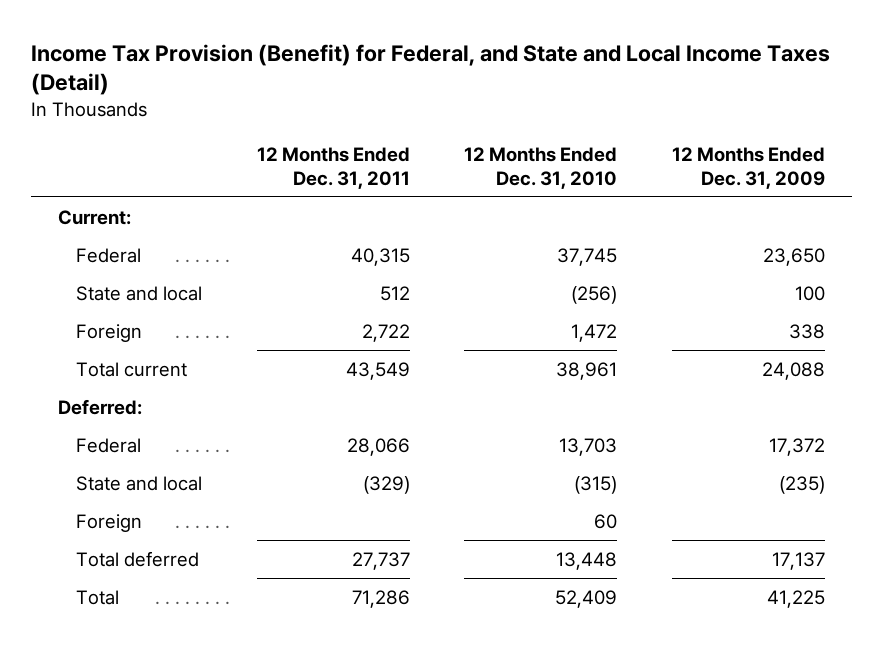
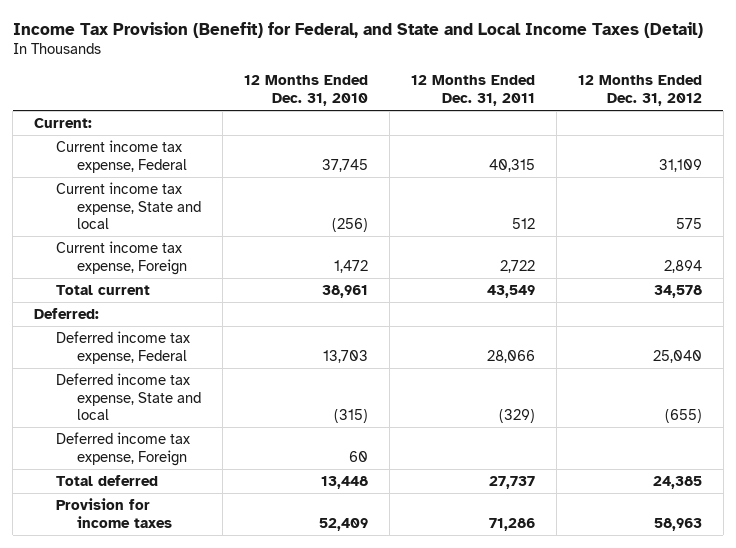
[671,146,825,189] 12 Months Ended Dec. 31, 2009 -> none
none -> [577,75,702,107] 12 Months Ended Dec. 31, 2012
[76,247,142,263] Federal -> [55,140,188,173] Current income tax expense, Federal
[76,285,203,301] State and local -> [55,182,202,230] Current income tax expense, State and local
[76,323,143,342] Foreign -> [55,241,188,275] Current income tax expense, Foreign
[76,437,142,453] Federal -> [55,331,190,364] Deferred income tax expense, Federal
[76,475,203,491] State and local -> [55,373,202,421] Deferred income tax expense, State and local
[76,513,143,532] Foreign -> [55,432,190,466] Deferred income tax expense, Foreign
[76,589,120,605] Total -> [55,498,173,528] Provision for income taxes

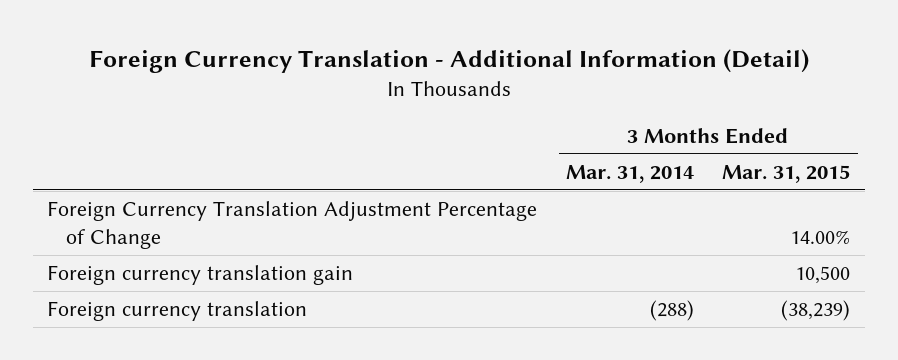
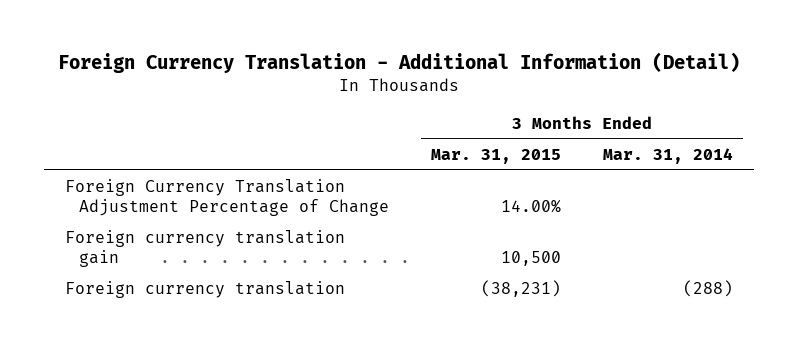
[781,299,851,321] (38,239) -> [481,280,562,298] (38,231)

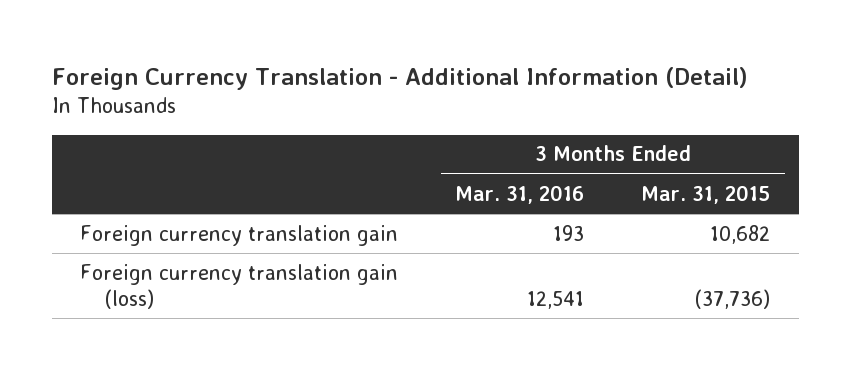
[602,147,733,164] Mar. 31, 2014 -> none
none -> [455,184,585,204] Mar. 31, 2016
[65,179,390,217] Foreign Currency Translation Adjustment Percentage of Change -> none
[501,251,562,267] 10,500 -> [710,224,771,244] 10,682
[65,281,346,299] Foreign currency translation -> [80,263,399,309] Foreign currency translation gain (loss)
[481,280,562,298] (38,231) -> [695,288,771,309] (37,736)

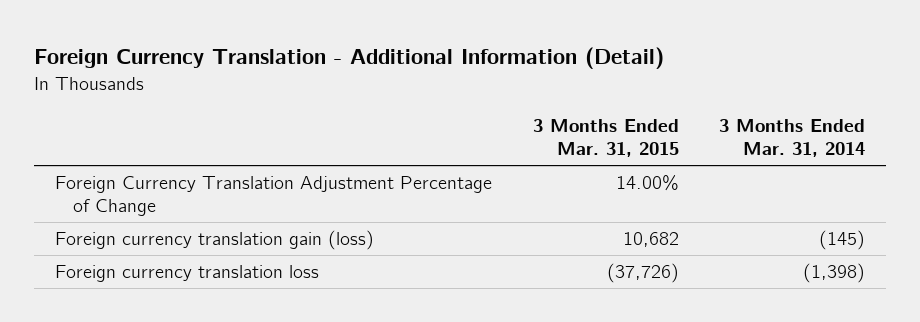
[455,184,585,204] Mar. 31, 2016 -> none
none -> [719,119,866,158] 3 Months Ended Mar. 31, 2014
none -> [54,176,492,217] Foreign Currency Translation Adjustment Percentage of Change
[80,224,399,246] Foreign currency translation gain -> [54,230,374,251] Foreign currency translation gain (loss)
[80,263,399,309] Foreign currency translation gain (loss) -> [54,265,319,283] Foreign currency translation loss
[695,288,771,309] (37,736) -> [606,263,679,284] (37,726)

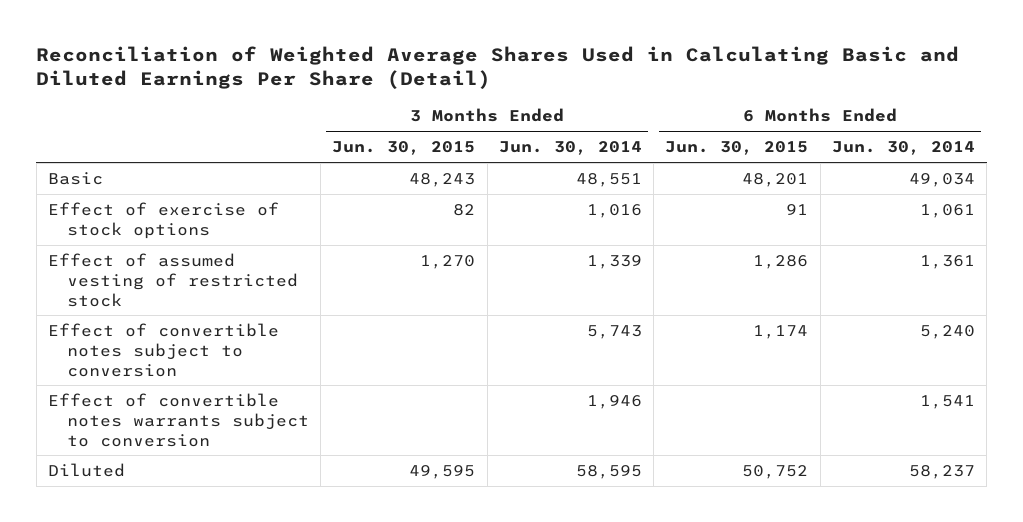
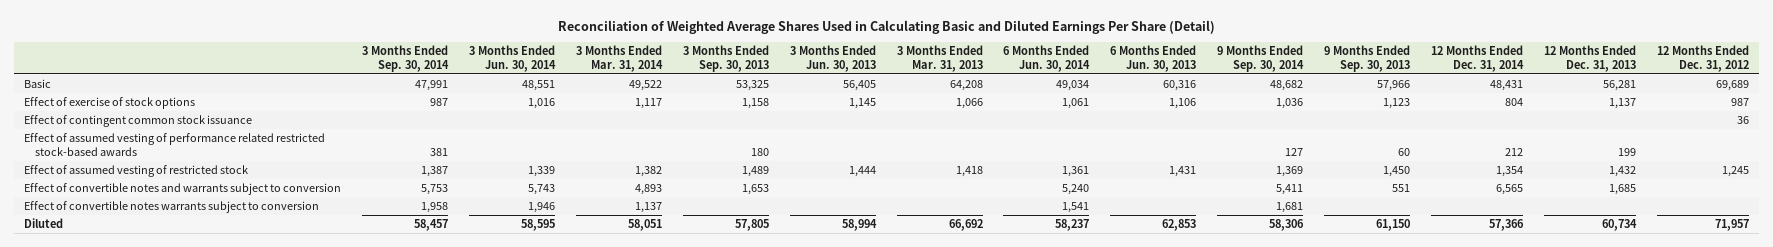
[332,141,476,156] Jun. 30, 2015 -> none
[665,141,809,156] Jun. 30, 2015 -> none
none -> [362,44,450,72] 3 Months Ended Sep. 30, 2014
none -> [575,44,663,72] 3 Months Ended Mar. 31, 2014
none -> [682,44,769,72] 3 Months Ended Sep. 30, 2013
none -> [789,44,876,72] 3 Months Ended Jun. 30, 2013
none -> [896,44,983,72] 3 Months Ended Mar. 31, 2013
none -> [1110,44,1197,72] 6 Months Ended Jun. 30, 2013
none -> [1217,44,1305,72] 9 Months Ended Sep. 30, 2014
none -> [1324,44,1411,72] 9 Months Ended Sep. 30, 2013
none -> [1431,44,1525,72] 12 Months Ended Dec. 31, 2014
none -> [1544,44,1637,72] 12 Months Ended Dec. 31, 2013
none -> [1656,44,1749,72] 12 Months Ended Dec. 31, 2012
none -> [24,114,253,127] Effect of contingent common stock issuance
none -> [24,132,326,156] Effect of assumed vesting of performance related restricted stock-based awards
[48,322,280,377] Effect of convertible notes subject to conversion -> [24,182,342,195] Effect of convertible notes and warrants subject to conversion

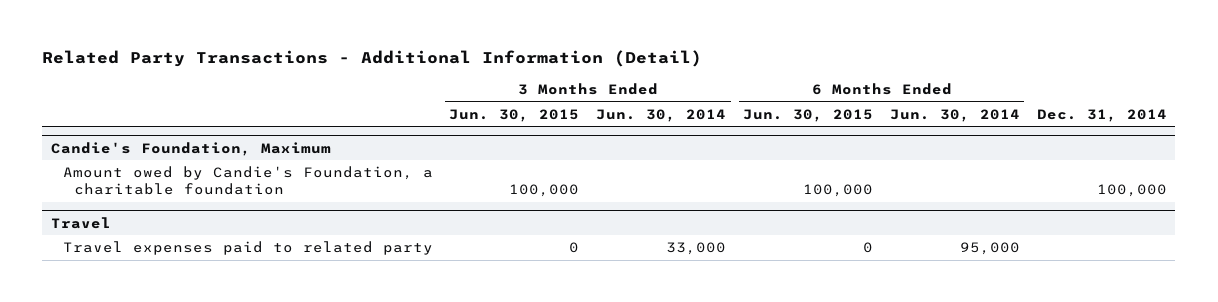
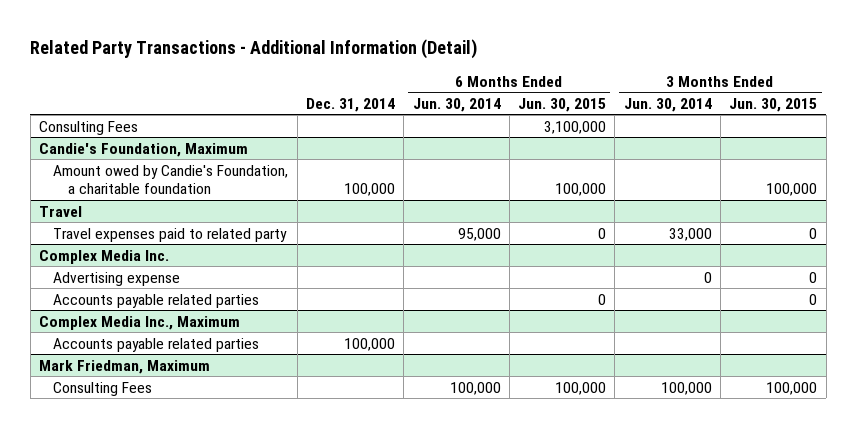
none -> [39,120,139,135] Consulting Fees
none -> [39,249,170,264] Complex Media Inc.
none -> [53,271,181,286] Advertising expense
none -> [53,293,260,308] Accounts payable related parties
none -> [39,315,241,330] Complex Media Inc., Maximum
none -> [53,337,260,352] Accounts payable related parties
none -> [39,359,211,374] Mark Friedman, Maximum
none -> [53,381,153,396] Consulting Fees

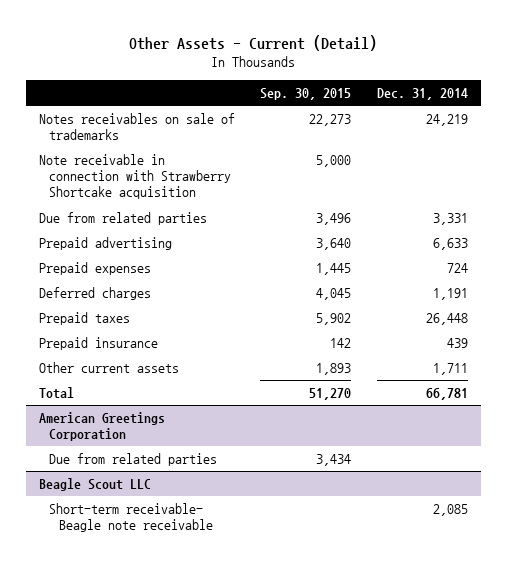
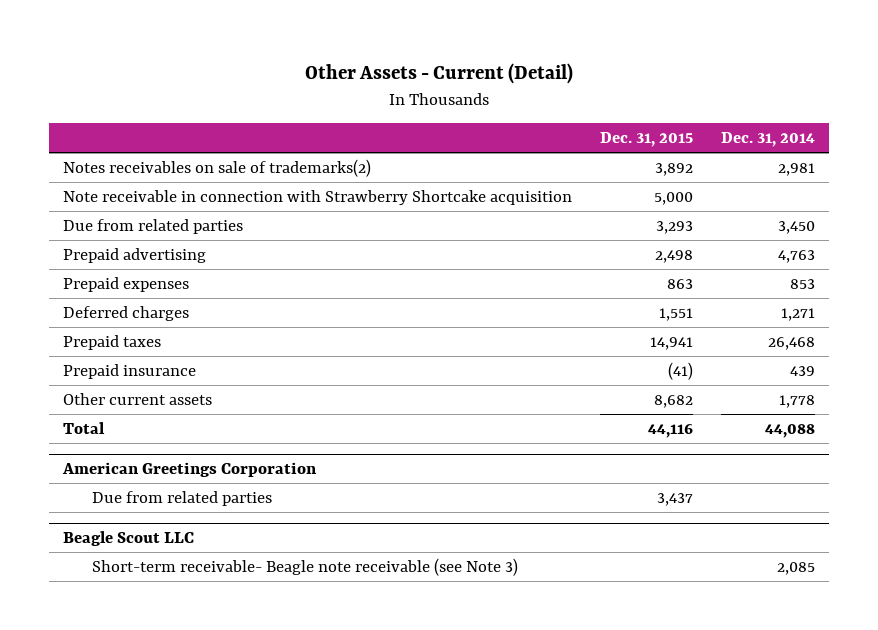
[260,88,352,101] Sep. 30, 2015 -> none
none -> [600,132,694,148] Dec. 31, 2015
[38,113,235,141] Notes receivables on sale of trademarks -> [63,158,372,177] Notes receivables on sale of trademarks(2)
[425,114,468,127] 24,219 -> [777,162,815,176] 2,981
[432,213,468,226] 3,331 -> [777,220,815,234] 3,450
[432,238,468,251] 6,633 -> [777,249,815,263] 4,763
[446,263,468,274] 724 -> [789,278,815,289] 853
[432,288,468,301] 1,191 -> [780,307,815,321] 1,271
[425,313,468,326] 26,448 -> [767,336,815,350] 26,468
[432,363,468,376] 1,711 -> [778,394,815,408] 1,778
[425,388,468,401] 66,781 -> [764,423,815,438] 44,088
[48,503,213,533] Short-term receivable- Beagle note receivable -> [91,557,518,576] Short-term receivable- Beagle note receivable (see Note 3)

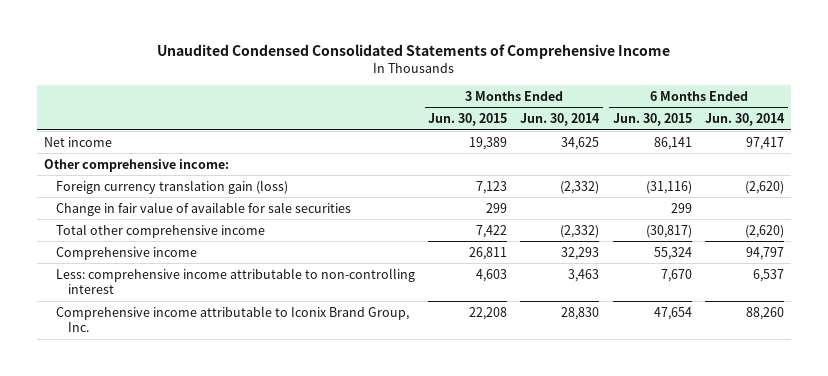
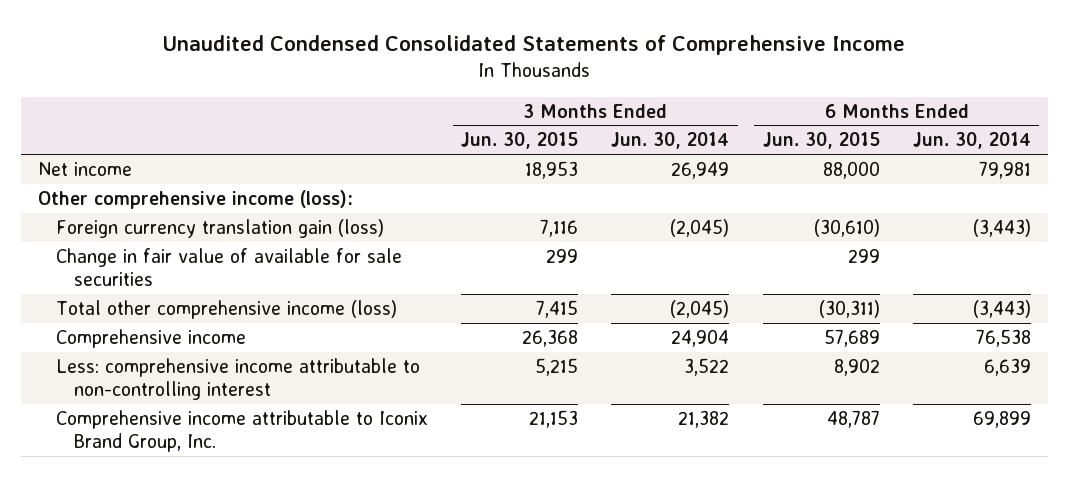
[469,136,508,150] 19,389 -> [525,160,579,179] 18,953
[561,136,600,150] 34,625 -> [671,161,730,179] 26,949
[653,136,692,150] 86,141 -> [822,160,880,179] 88,000
[746,136,785,150] 97,417 -> [978,160,1031,179] 79,981
[43,158,229,172] Other comprehensive income: -> [37,189,353,209] Other comprehensive income (loss):
[476,180,508,194] 7,123 -> [540,218,579,237] 7,116
[560,180,600,194] (2,332) -> [670,218,730,237] (2,045)
[645,180,692,194] (31,116) -> [813,218,880,237] (30,610)
[745,180,785,194] (2,620) -> [972,218,1031,237] (3,443)
[55,223,265,238] Total other comprehensive income -> [55,299,397,319] Total other comprehensive income (loss)
[476,224,508,238] 7,422 -> [536,299,579,318] 7,415
[560,224,600,238] (2,332) -> [670,299,730,318] (2,045)
[645,224,692,238] (30,817) -> [818,299,880,318] (30,311)
[745,224,785,238] (2,620) -> [972,299,1031,318] (3,443)
[469,246,508,260] 26,811 -> [522,328,579,347] 26,368
[561,246,600,260] 32,293 -> [671,328,730,347] 24,904
[653,246,692,260] 55,324 -> [823,328,880,347] 57,689
[746,246,785,260] 94,797 -> [975,328,1031,347] 76,538
[476,268,508,282] 4,603 -> [535,357,579,376] 5,215
[568,268,600,282] 3,463 -> [684,357,730,376] 3,522
[660,268,692,282] 7,670 -> [833,357,880,376] 8,902
[753,268,785,282] 6,537 -> [983,357,1031,376] 6,639
[469,306,508,320] 22,208 -> [529,409,579,428] 21,153
[561,306,600,320] 28,830 -> [678,409,730,428] 21,382
[653,306,692,320] 47,654 -> [826,409,880,428] 48,787
[746,306,785,320] 88,260 -> [972,410,1031,428] 69,899

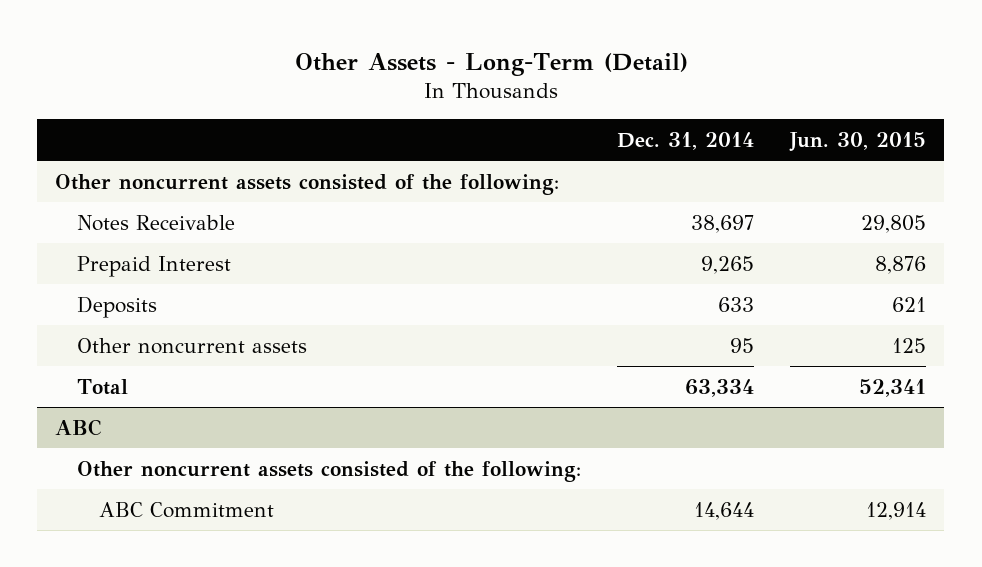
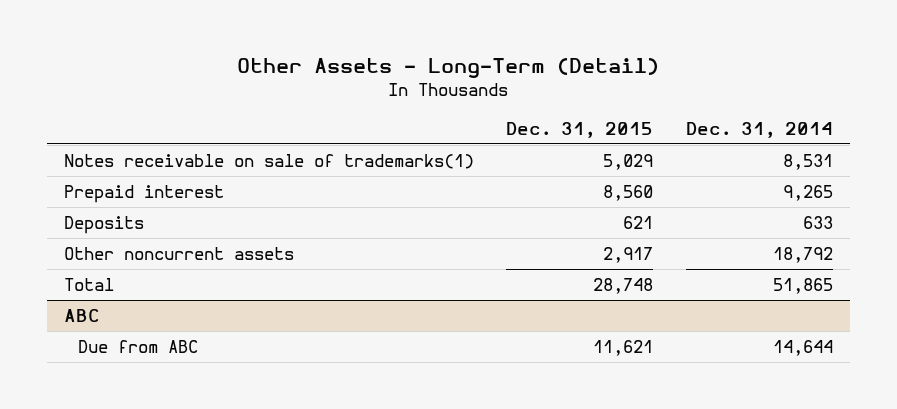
[789,132,927,153] Jun. 30, 2015 -> none
none -> [506,121,654,138] Dec. 31, 2015
[55,173,560,195] Other noncurrent assets consisted of the following: -> none
[77,214,236,231] Notes Receivable -> [63,153,474,169] Notes receivable on sale of trademarks(1)
[691,214,755,233] 38,697 -> [783,153,834,170] 8,531
[77,255,232,277] Prepaid Interest -> [63,184,224,203] Prepaid interest
[730,337,755,353] 95 -> [773,246,834,263] 18,792
[685,378,755,397] 63,334 -> [773,277,834,294] 51,865
[77,460,582,482] Other noncurrent assets consisted of the following: -> none
[99,501,275,518] ABC Commitment -> [77,339,198,353] Due from ABC

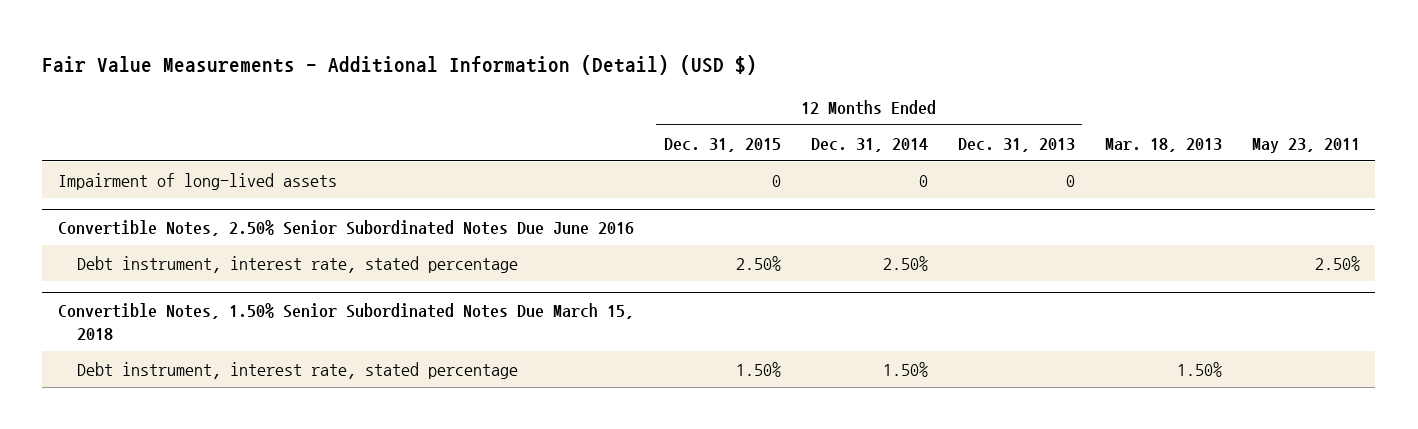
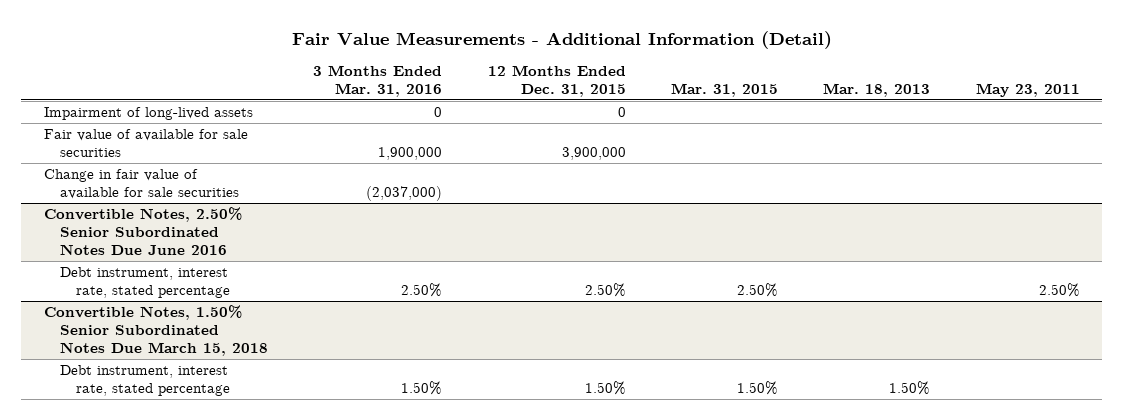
[42,54,758,75] Fair Value Measurements - Additional Information (Detail) (USD $) -> [291,30,832,49] Fair Value Measurements - Additional Information (Detail)
[810,137,928,152] Dec. 31, 2014 -> none
[957,137,1075,152] Dec. 31, 2013 -> none
none -> [313,65,443,98] 3 Months Ended Mar. 31, 2016
none -> [670,83,778,98] Mar. 31, 2015
none -> [44,129,249,157] Fair value of available for sale securities
none -> [44,169,240,199] Change in fair value of available for sale securities

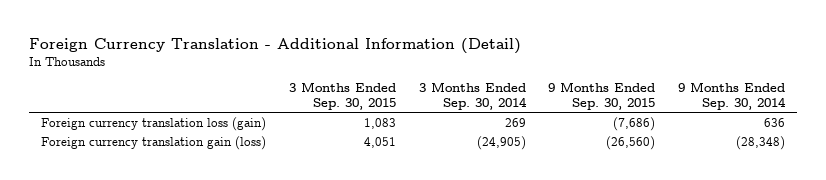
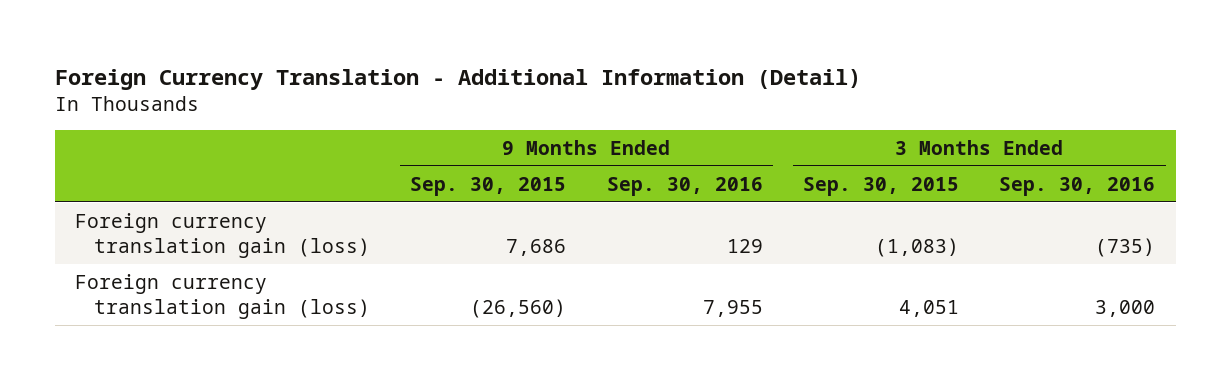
[418,81,527,111] 3 Months Ended Sep. 30, 2014 -> none
[678,81,787,111] 9 Months Ended Sep. 30, 2014 -> none
none -> [606,176,763,196] Sep. 30, 2016
none -> [999,176,1156,196] Sep. 30, 2016
[40,116,266,131] Foreign currency translation loss (gain) -> [75,212,370,258] Foreign currency translation gain (loss)
[363,117,396,129] 1,083 -> [874,237,959,257] (1,083)
[613,116,656,131] (7,686) -> [506,238,567,256] 7,686

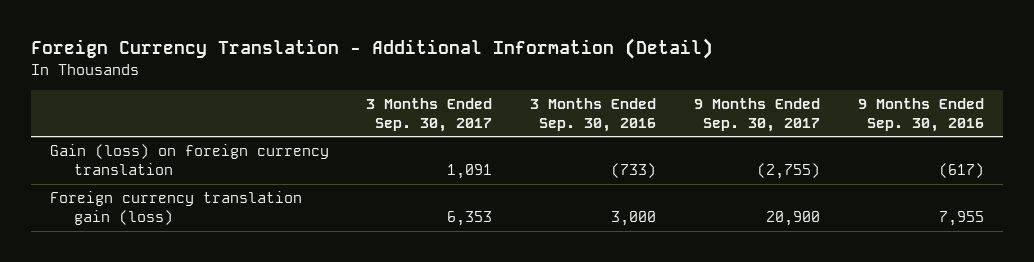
[410,176,567,196] Sep. 30, 2015 -> none
[802,176,959,196] Sep. 30, 2015 -> none
none -> [366,97,493,132] 3 Months Ended Sep. 30, 2017
none -> [694,97,821,132] 9 Months Ended Sep. 30, 2017
[75,212,370,258] Foreign currency translation gain (loss) -> [49,144,329,175] Gain (loss) on foreign currency translation
[726,238,763,253] 129 -> [939,162,985,178] (617)
[1095,237,1156,257] (735) -> [611,162,657,178] (733)

